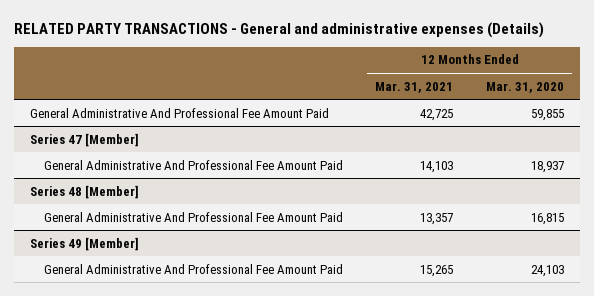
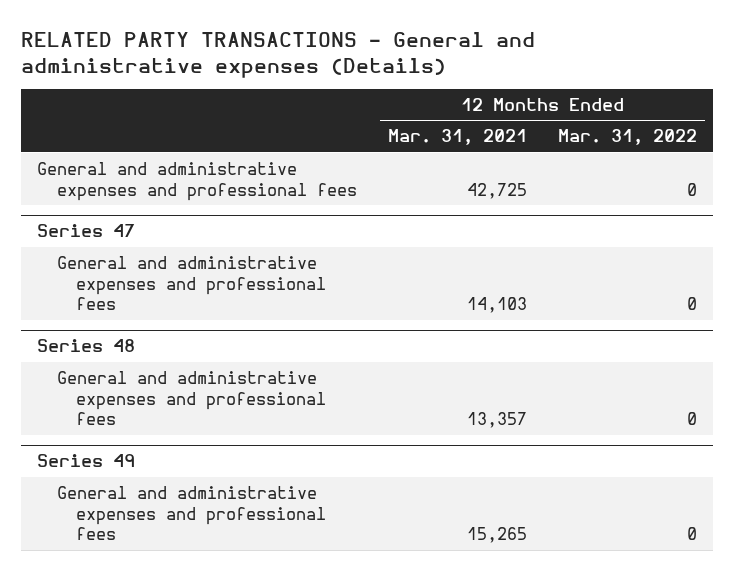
[485,81,564,93] Mar. 31, 2020 -> none
none -> [558,129,698,146] Mar. 31, 2022
[29,107,329,118] General Administrative And Professional Fee Amount Paid -> [37,161,357,201] General and administrative expenses and professional fees
[29,132,139,147] Series 47 [Member] -> [37,224,136,238] Series 47
[43,159,343,170] General Administrative And Professional Fee Amount Paid -> [56,255,327,311] General and administrative expenses and professional fees
[29,184,139,199] Series 48 [Member] -> [37,339,136,353] Series 48
[43,211,343,222] General Administrative And Professional Fee Amount Paid -> [56,370,327,426] General and administrative expenses and professional fees
[29,236,139,251] Series 49 [Member] -> [37,454,136,468] Series 49
[43,263,343,274] General Administrative And Professional Fee Amount Paid -> [56,485,327,541] General and administrative expenses and professional fees

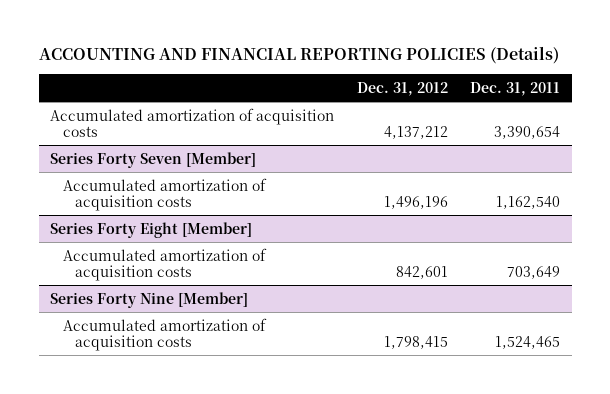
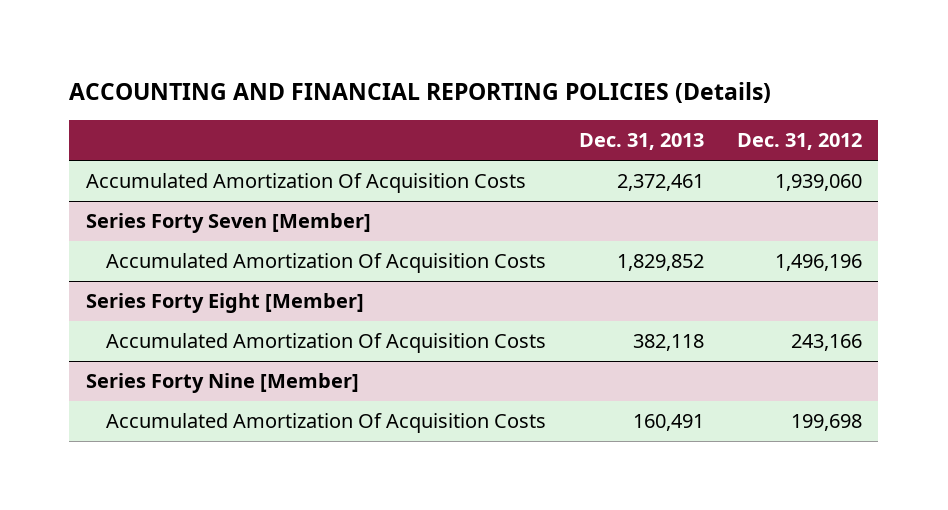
[470,81,561,96] Dec. 31, 2011 -> none
none -> [579,133,705,151] Dec. 31, 2013
[49,107,334,138] Accumulated amortization of acquisition costs -> [85,173,526,194] Accumulated Amortization Of Acquisition Costs
[383,126,448,140] 4,137,212 -> [774,174,862,192] 1,939,060
[62,177,267,212] Accumulated amortization of acquisition costs -> [106,253,547,274] Accumulated Amortization Of Acquisition Costs
[62,247,267,282] Accumulated amortization of acquisition costs -> [106,333,547,354] Accumulated Amortization Of Acquisition Costs
[395,266,448,280] 842,601 -> [790,334,862,352] 243,166
[62,317,267,352] Accumulated amortization of acquisition costs -> [106,413,547,434] Accumulated Amortization Of Acquisition Costs
[383,336,448,350] 1,798,415 -> [790,414,862,432] 199,698

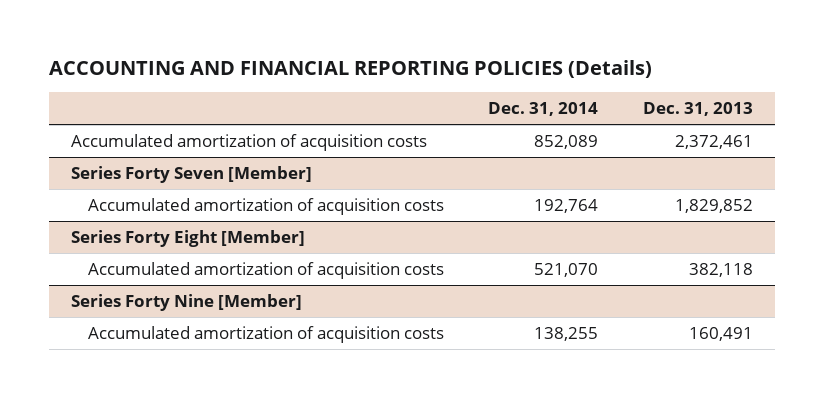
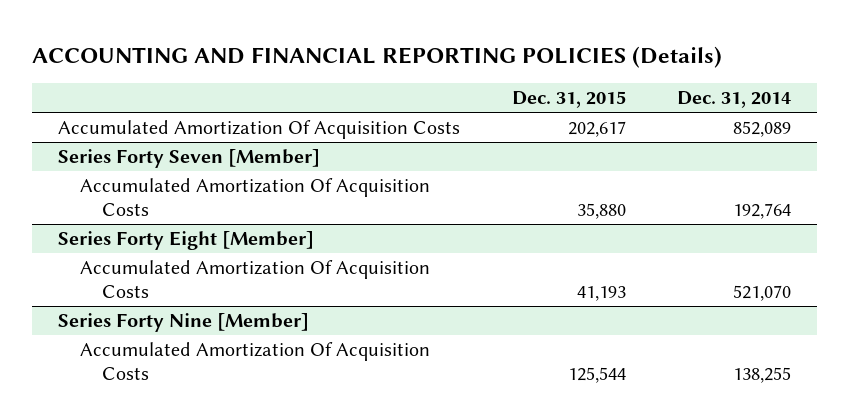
[642,102,753,117] Dec. 31, 2013 -> none
none -> [511,91,626,109] Dec. 31, 2015
[71,134,428,152] Accumulated amortization of acquisition costs -> [57,119,460,139] Accumulated Amortization Of Acquisition Costs
[88,198,445,216] Accumulated amortization of acquisition costs -> [79,177,430,216] Accumulated Amortization Of Acquisition Costs
[88,262,445,280] Accumulated amortization of acquisition costs -> [79,259,430,298] Accumulated Amortization Of Acquisition Costs
[88,326,445,344] Accumulated amortization of acquisition costs -> [79,341,430,380] Accumulated Amortization Of Acquisition Costs

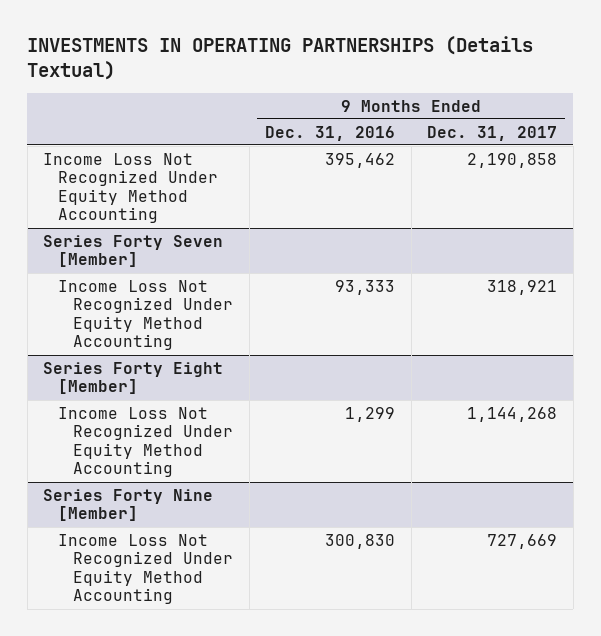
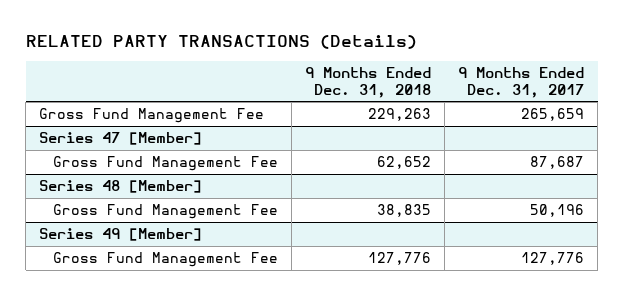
[27,36,534,80] INVESTMENTS IN OPERATING PARTNERSHIPS (Details Textual) -> [25,35,417,50] RELATED PARTY TRANSACTIONS (Details)
[265,125,396,141] Dec. 31, 2016 -> none
none -> [305,67,432,98] 9 Months Ended Dec. 31, 2018
[43,152,219,224] Income Loss Not Recognized Under Equity Method Accounting -> none
[58,279,234,351] Income Loss Not Recognized Under Equity Method Accounting -> none
[58,406,234,478] Income Loss Not Recognized Under Equity Method Accounting -> none
[58,533,234,605] Income Loss Not Recognized Under Equity Method Accounting -> none
none -> [39,108,265,124] Gross Fund Management Fee
[43,234,224,268] Series Forty Seven [Member] -> [39,132,203,146] Series 47 [Member]
none -> [53,156,279,172] Gross Fund Management Fee
[43,361,224,395] Series Forty Eight [Member] -> [39,180,203,194] Series 48 [Member]
none -> [53,204,279,220] Gross Fund Management Fee
[43,488,214,522] Series Forty Nine [Member] -> [39,228,203,242] Series 49 [Member]
none -> [53,252,279,268] Gross Fund Management Fee

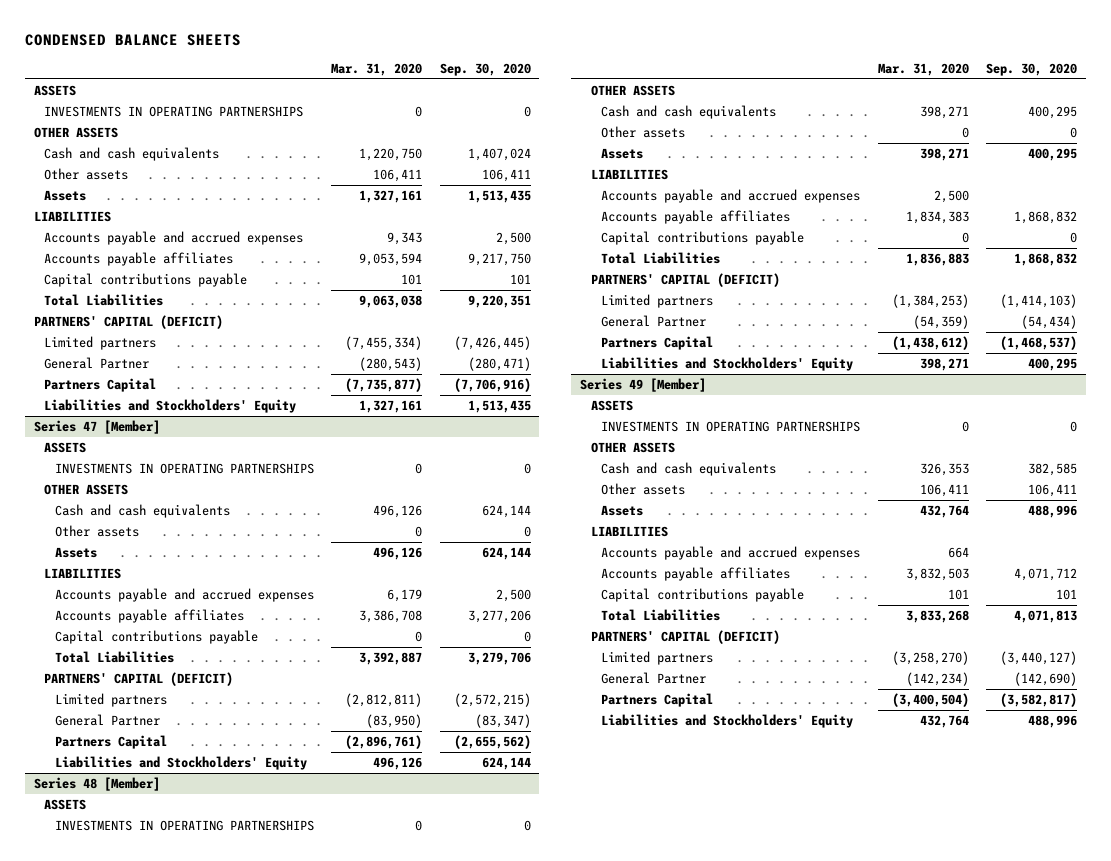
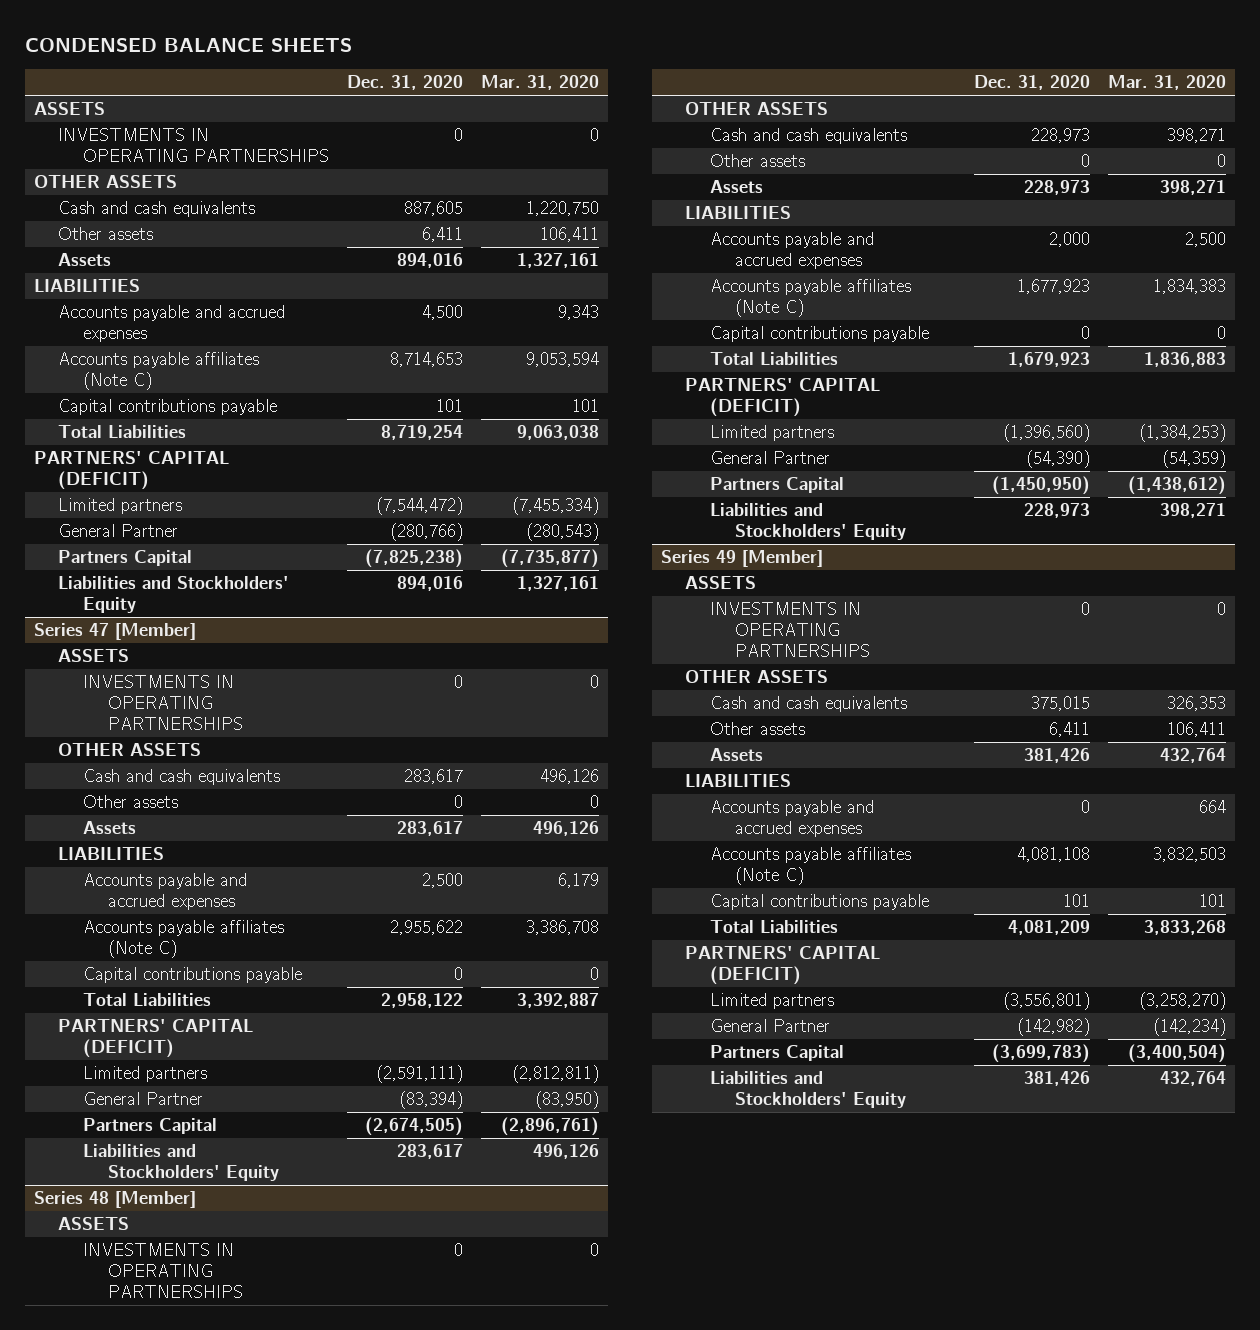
[439,62,531,76] Sep. 30, 2020 -> none
none -> [346,75,463,91] Dec. 31, 2020
[44,251,234,266] Accounts payable affiliates -> [58,352,260,390] Accounts payable affiliates (Note C)
[54,608,244,623] Accounts payable affiliates -> [82,920,284,958] Accounts payable affiliates (Note C)
[601,209,791,224] Accounts payable affiliates -> [709,279,911,317] Accounts payable affiliates (Note C)
[601,566,791,581] Accounts payable affiliates -> [709,847,911,885] Accounts payable affiliates (Note C)

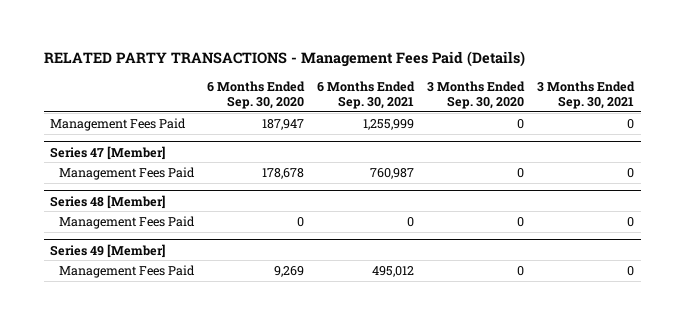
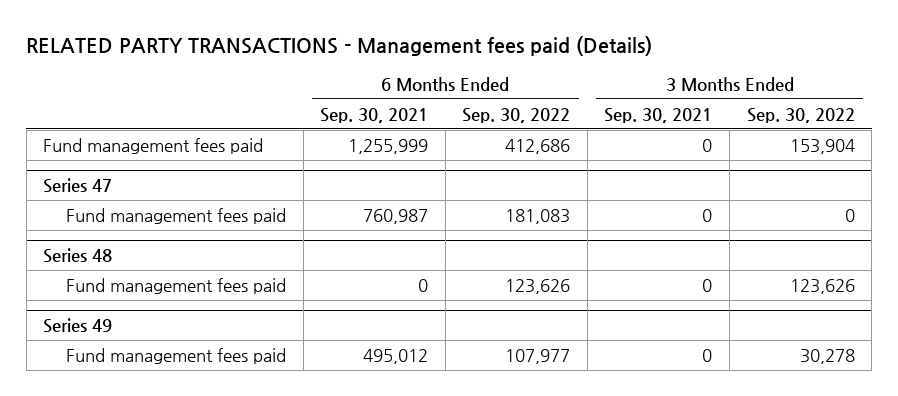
[43,51,525,68] RELATED PARTY TRANSACTIONS - Management Fees Paid (Details) -> [26,36,653,57] RELATED PARTY TRANSACTIONS - Management fees paid (Details)
[207,81,306,110] 6 Months Ended Sep. 30, 2020 -> none
[427,81,526,110] 3 Months Ended Sep. 30, 2020 -> none
none -> [462,107,571,123] Sep. 30, 2022
none -> [746,107,855,123] Sep. 30, 2022
[50,118,187,132] Management Fees Paid -> [43,137,264,154] Fund management fees paid
[50,145,166,160] Series 47 [Member] -> [43,178,113,194] Series 47
[59,167,196,181] Management Fees Paid -> [66,207,287,224] Fund management fees paid
[50,194,166,209] Series 48 [Member] -> [43,248,113,264] Series 48
[59,216,196,230] Management Fees Paid -> [66,277,287,294] Fund management fees paid
[50,243,166,258] Series 49 [Member] -> [43,318,113,334] Series 49
[59,265,196,279] Management Fees Paid -> [66,347,287,364] Fund management fees paid

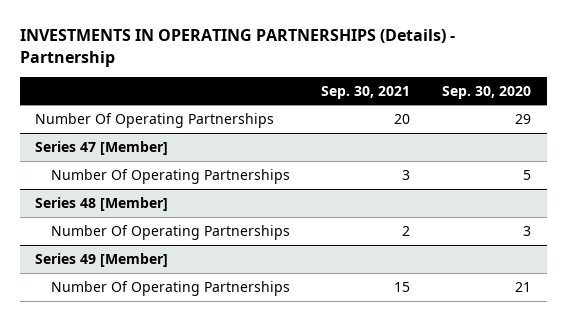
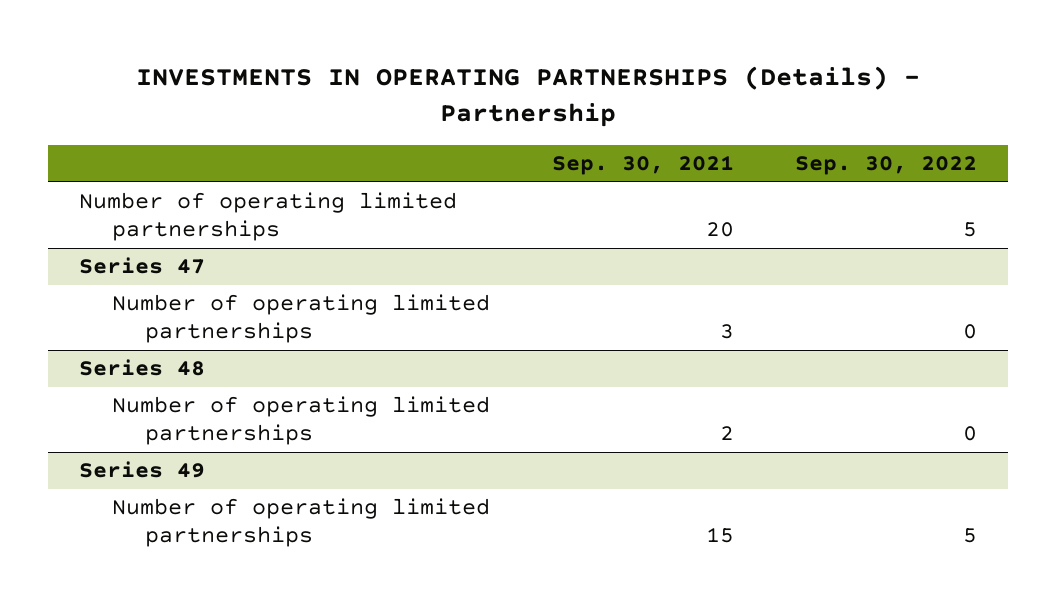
[441,85,531,99] Sep. 30, 2020 -> none
none -> [795,156,978,176] Sep. 30, 2022
[35,112,275,128] Number Of Operating Partnerships -> [79,192,458,242] Number of operating limited partnerships
[35,140,169,155] Series 47 [Member] -> [79,257,206,275] Series 47
[50,168,290,184] Number Of Operating Partnerships -> [112,294,491,344] Number of operating limited partnerships
[35,196,169,211] Series 48 [Member] -> [79,359,206,377] Series 48
[50,224,290,240] Number Of Operating Partnerships -> [112,396,491,446] Number of operating limited partnerships
[35,252,169,267] Series 49 [Member] -> [79,461,206,479] Series 49
[50,280,290,296] Number Of Operating Partnerships -> [112,498,491,548] Number of operating limited partnerships

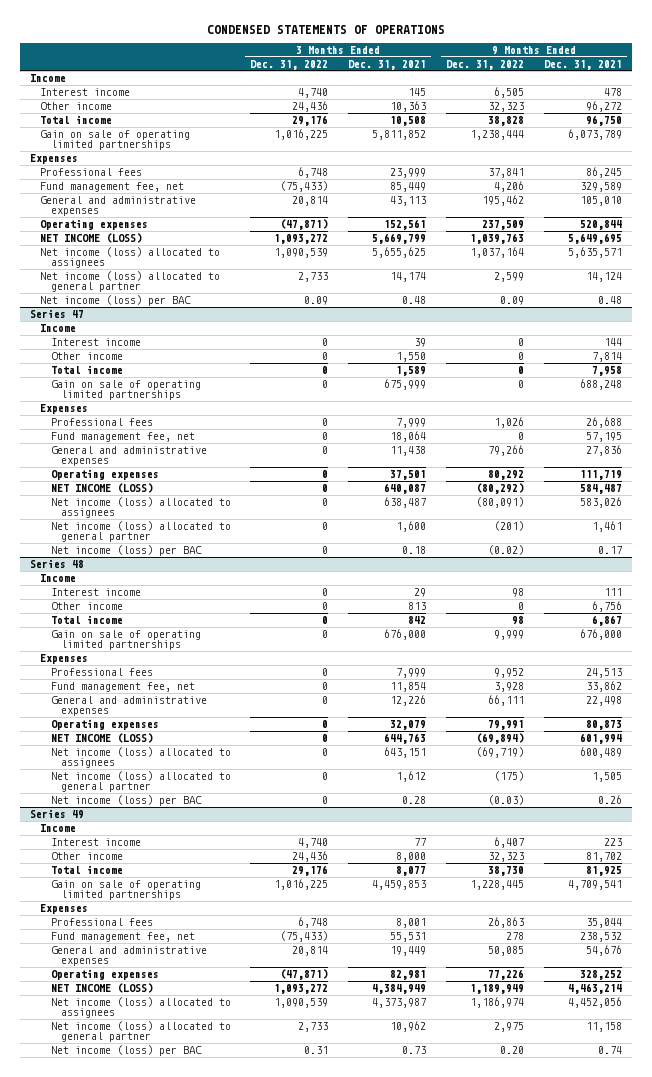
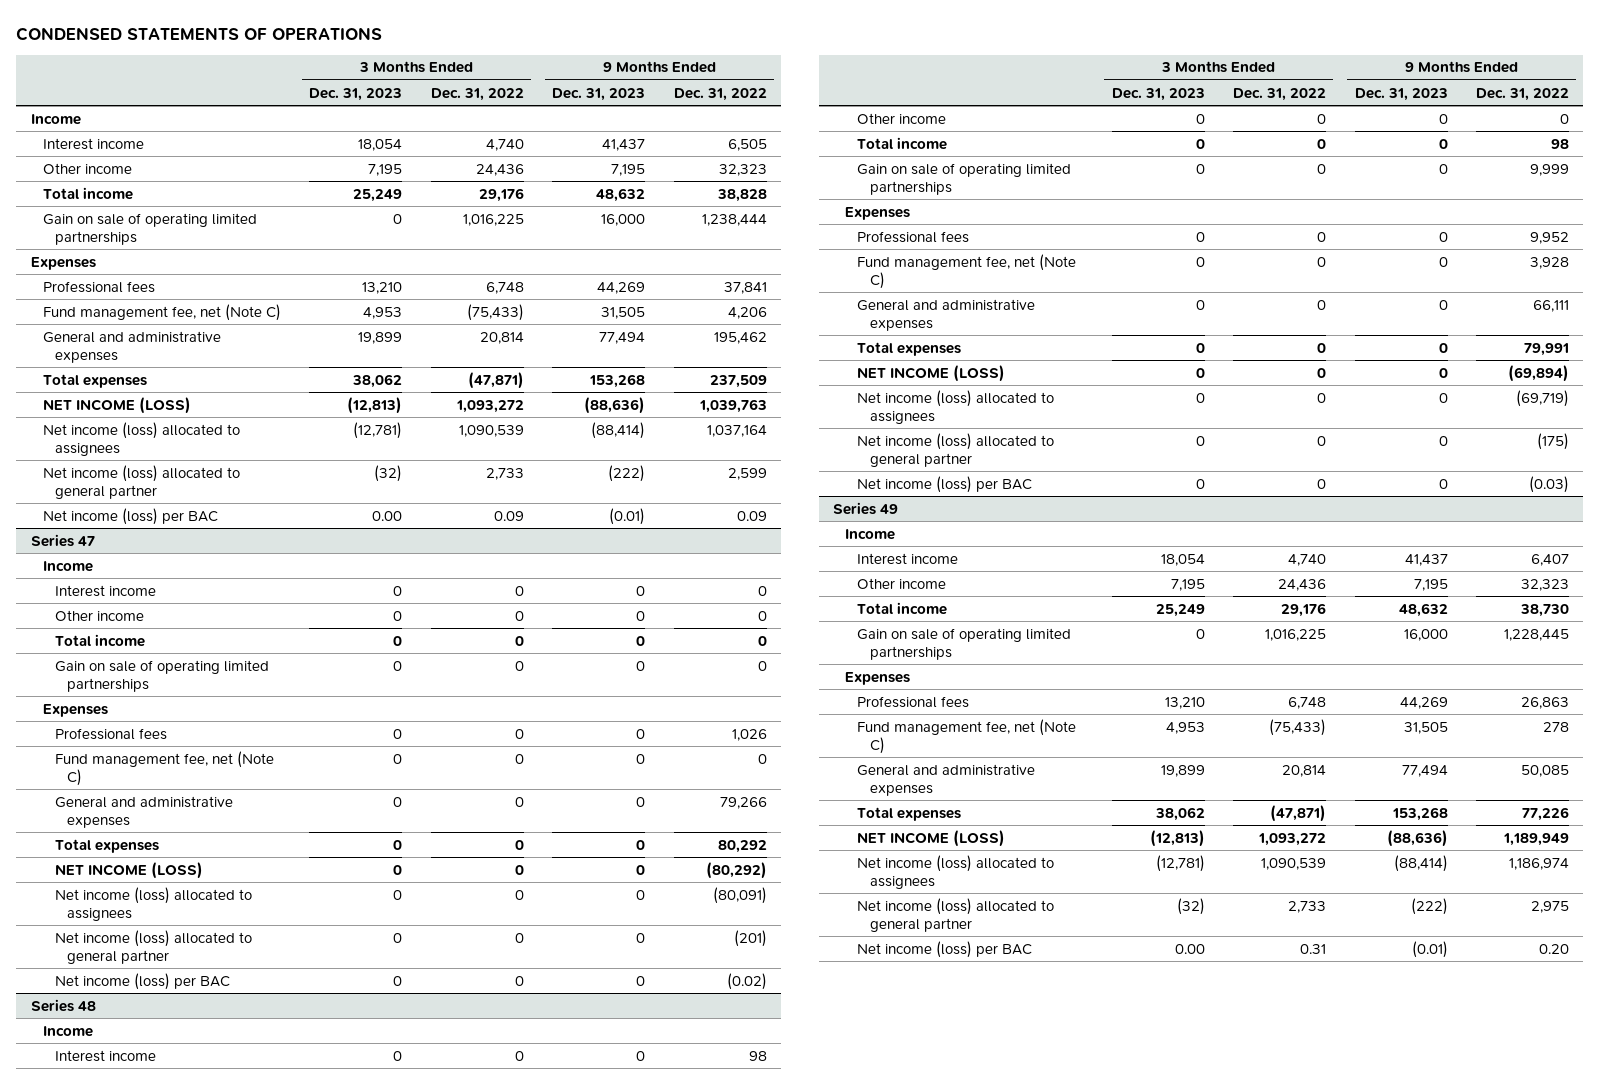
[348,59,427,70] Dec. 31, 2021 -> none
[543,59,622,70] Dec. 31, 2021 -> none
none -> [309,87,403,101] Dec. 31, 2023
none -> [552,87,646,101] Dec. 31, 2023
[40,181,185,192] Fund management fee, net -> [42,303,281,321] Fund management fee, net (Note C)
[40,218,149,230] Operating expenses -> [42,373,147,388] Total expenses
[50,431,195,442] Fund management fee, net -> [55,750,275,786] Fund management fee, net (Note C)
[50,468,159,480] Operating expenses -> [55,838,160,853] Total expenses
[50,681,195,692] Fund management fee, net -> [857,253,1077,289] Fund management fee, net (Note C)
[50,718,159,730] Operating expenses -> [857,341,962,356] Total expenses
[50,931,195,942] Fund management fee, net -> [857,718,1077,754] Fund management fee, net (Note C)
[50,968,159,980] Operating expenses -> [857,806,962,821] Total expenses

